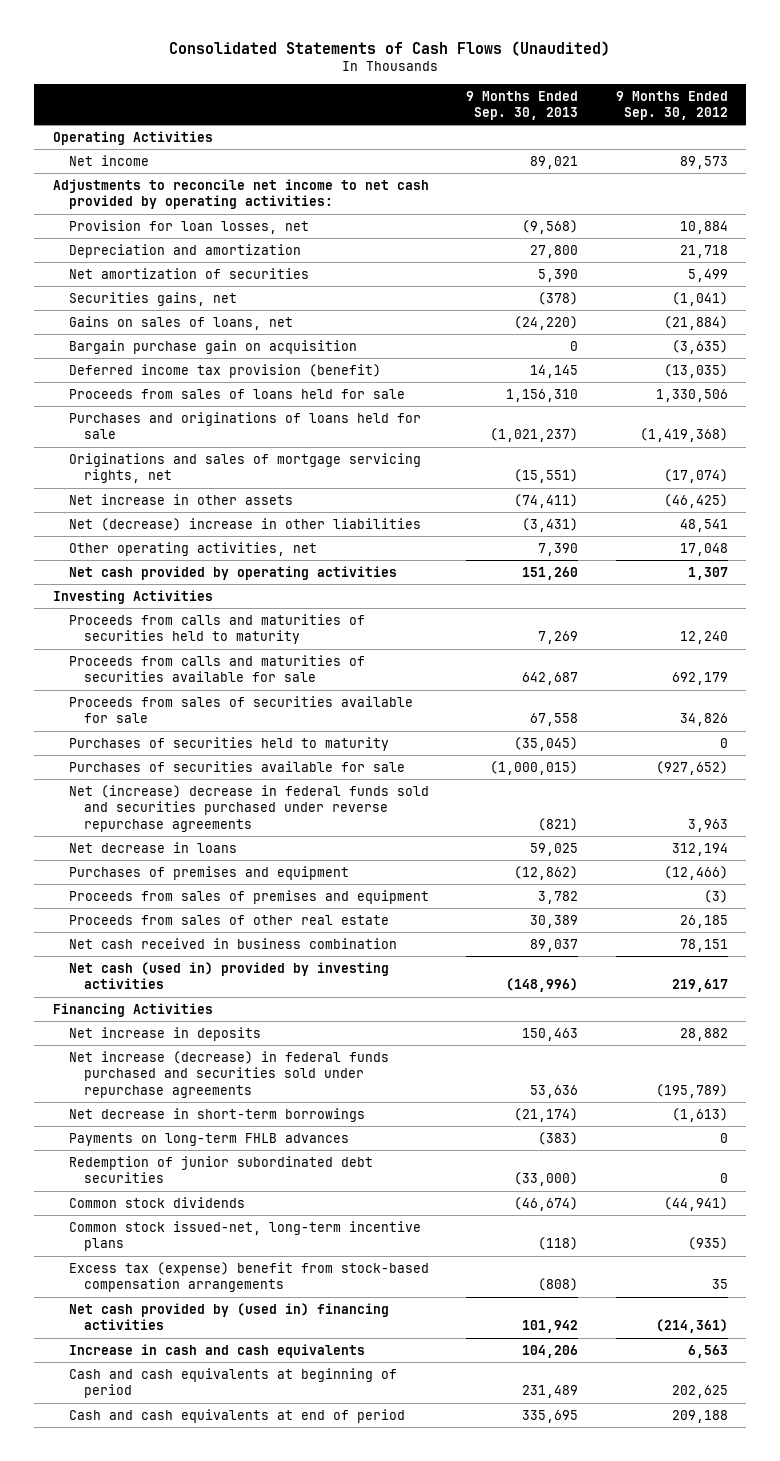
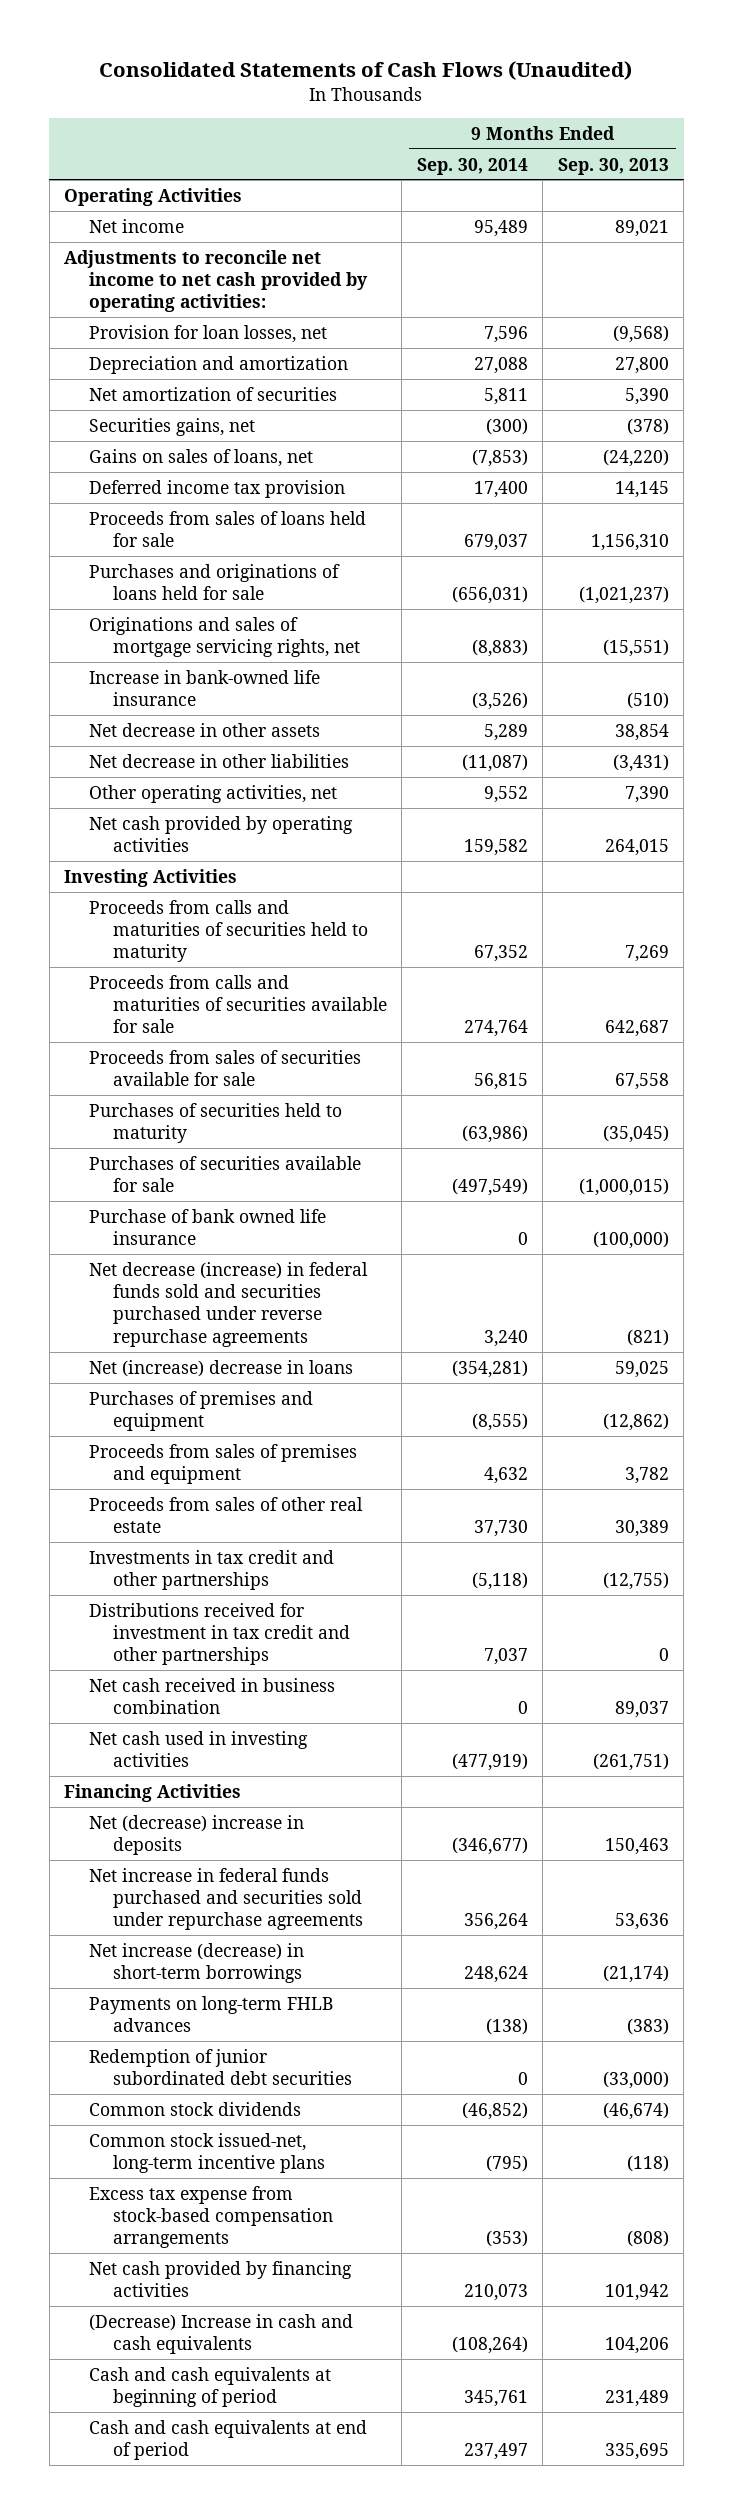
[615,90,728,121] 9 Months Ended Sep. 30, 2012 -> none
none -> [416,157,528,175] Sep. 30, 2014
[68,339,357,354] Bargain purchase gain on acquisition -> none
[68,363,381,378] Deferred income tax provision (benefit) -> [88,479,345,498] Deferred income tax provision
none -> [88,669,320,707] Increase in bank-owned life insurance
[68,493,293,505] Net increase in other assets -> [88,722,320,737] Net decrease in other assets
[514,493,579,508] (74,411) -> [614,723,669,741] 38,854
[68,517,421,531] Net (decrease) increase in other liabilities -> [88,753,349,768] Net decrease in other liabilities
[522,566,579,580] 151,260 -> [604,839,669,857] 264,015
none -> [88,1208,326,1246] Purchase of bank owned life insurance
[68,784,429,832] Net (increase) decrease in federal funds sold and securities purchased under reverse repurchase agreements -> [88,1261,368,1347] Net decrease (increase) in federal funds sold and securities purchased under reverse repurchase agreements
[68,841,237,853] Net decrease in loans -> [88,1359,353,1377] Net (increase) decrease in loans
none -> [88,1549,334,1591] Investments in tax credit and other partnerships
none -> [88,1602,350,1666] Distributions received for investment in tax credit and other partnerships
[68,961,389,990] Net cash (used in) provided by investing activities -> [88,1730,308,1768] Net cash used in investing activities
[506,978,579,993] (148,996) -> [592,1753,669,1772] (261,751)
[68,1026,261,1041] Net increase in deposits -> [88,1814,304,1856] Net (decrease) increase in deposits
[68,1050,389,1098] Net increase (decrease) in federal funds purchased and securities sold under repurchase agreements -> [88,1867,363,1931] Net increase in federal funds purchased and securities sold under repurchase agreements
[68,1107,365,1122] Net decrease in short-term borrowings -> [88,1942,304,1984] Net increase (decrease) in short-term borrowings
[68,1261,429,1293] Excess tax (expense) benefit from stock-based compensation arrangements -> [88,2185,333,2249] Excess tax expense from stock-based compensation arrangements
[68,1302,389,1331] Net cash provided by (used in) financing activities -> [88,2260,352,2298] Net cash provided by financing activities
[68,1343,365,1358] Increase in cash and cash equivalents -> [88,2313,353,2355] (Decrease) Increase in cash and cash equivalents

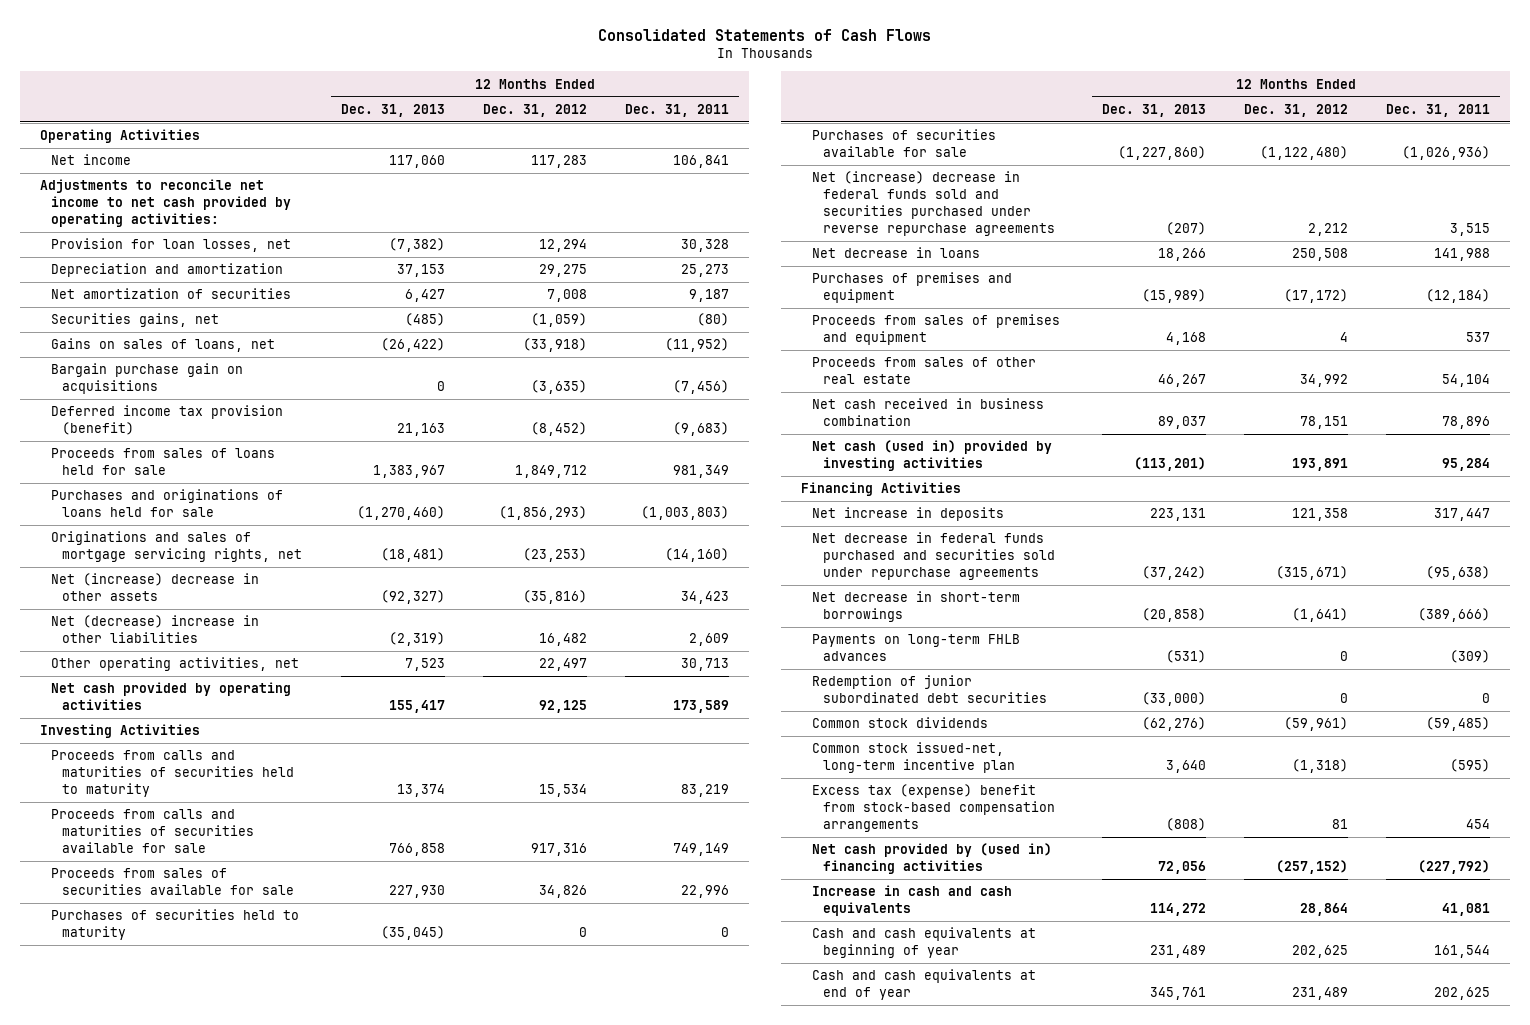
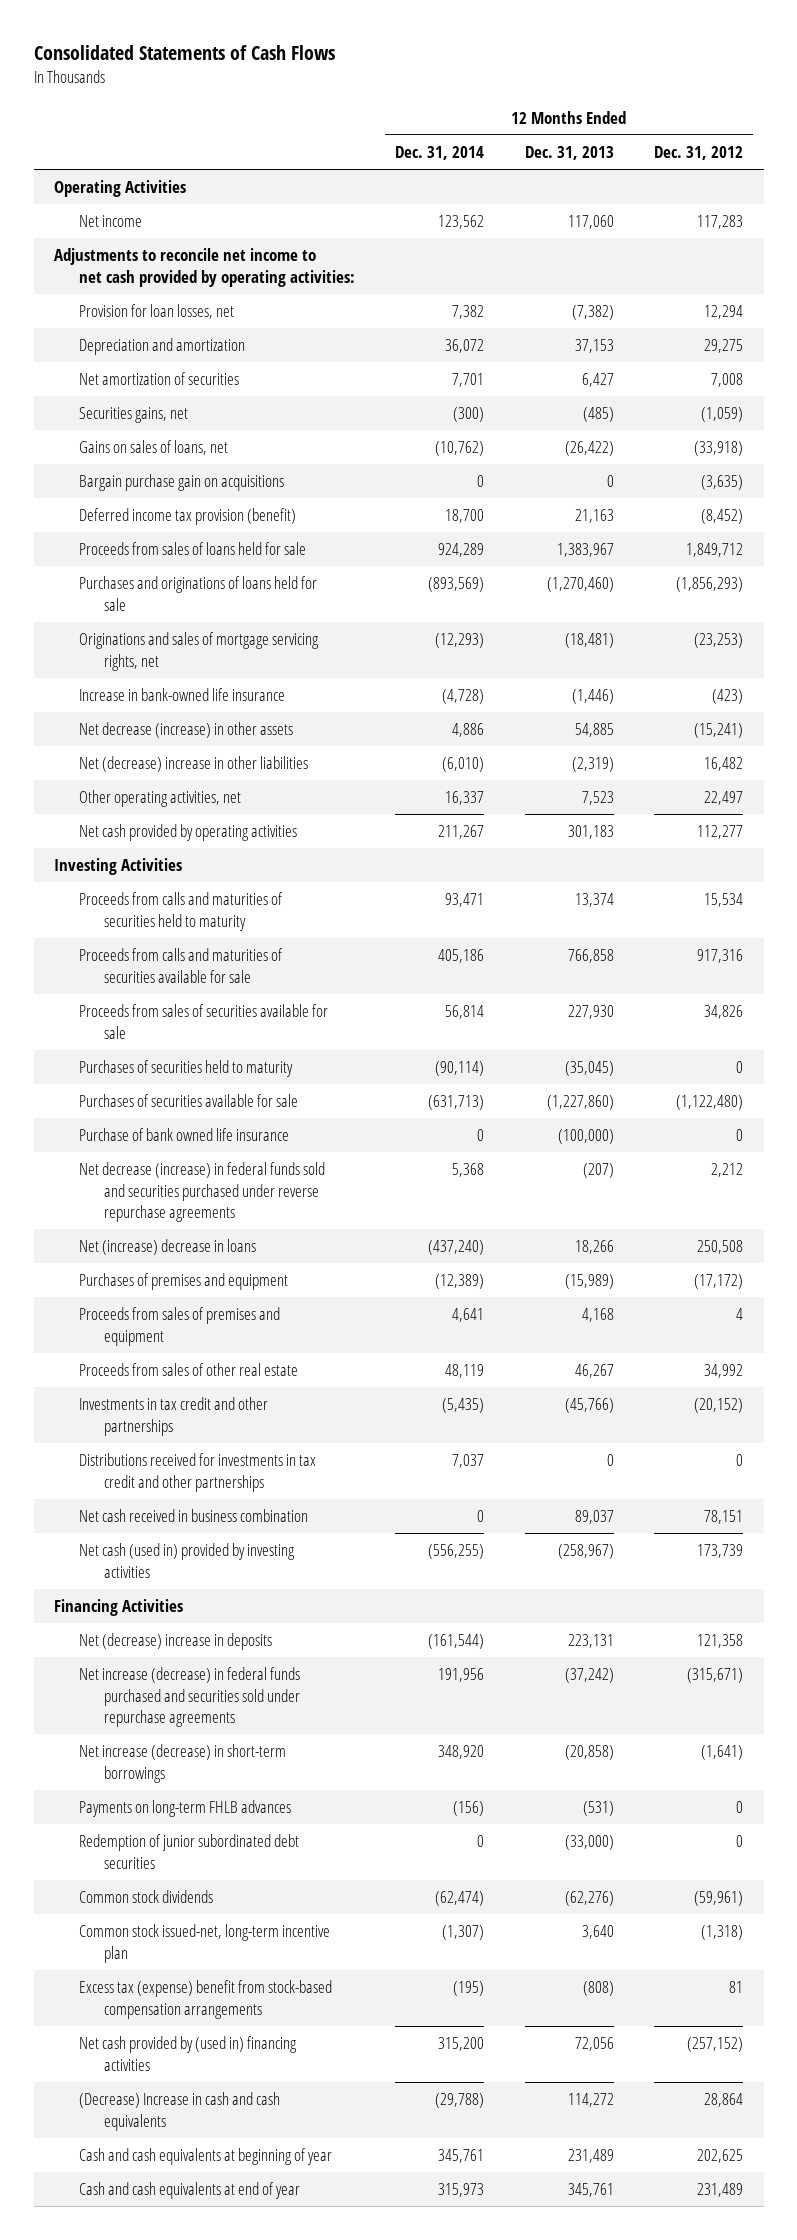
[625,103,730,117] Dec. 31, 2011 -> none
none -> [395,146,485,161] Dec. 31, 2014
none -> [78,688,285,702] Increase in bank-owned life insurance
[50,573,259,602] Net (increase) decrease in other assets -> [78,722,293,739] Net decrease (increase) in other assets
[380,590,445,605] (92,327) -> [574,723,614,738] 54,885
[522,590,587,605] (35,816) -> [694,723,744,739] (15,241)
[388,700,445,714] 155,417 -> [567,825,614,840] 301,183
[538,700,587,714] 92,125 -> [697,825,744,840] 112,277
none -> [78,1128,289,1142] Purchase of bank owned life insurance
[811,171,1056,237] Net (increase) decrease in federal funds sold and securities purchased under reverse repurchase agreements -> [78,1162,325,1223] Net decrease (increase) in federal funds sold and securities purchased under reverse repurchase agreements
[811,247,980,259] Net decrease in loans -> [78,1239,256,1256] Net (increase) decrease in loans
none -> [78,1397,268,1436] Investments in tax credit and other partnerships
none -> [78,1453,316,1492] Distributions received for investments in tax credit and other partnerships
[1133,457,1206,472] (113,201) -> [557,1544,614,1560] (258,967)
[1292,458,1349,472] 193,891 -> [697,1544,744,1559] 173,739
[811,507,1004,522] Net increase in deposits -> [78,1633,272,1651] Net (decrease) increase in deposits
[811,532,1056,581] Net decrease in federal funds purchased and securities sold under repurchase agreements -> [78,1667,300,1728] Net increase (decrease) in federal funds purchased and securities sold under repurchase agreements
[811,591,1020,623] Net decrease in short-term borrowings -> [78,1744,286,1783] Net increase (decrease) in short-term borrowings
[811,885,1012,917] Increase in cash and cash equivalents -> [78,2092,280,2131] (Decrease) Increase in cash and cash equivalents

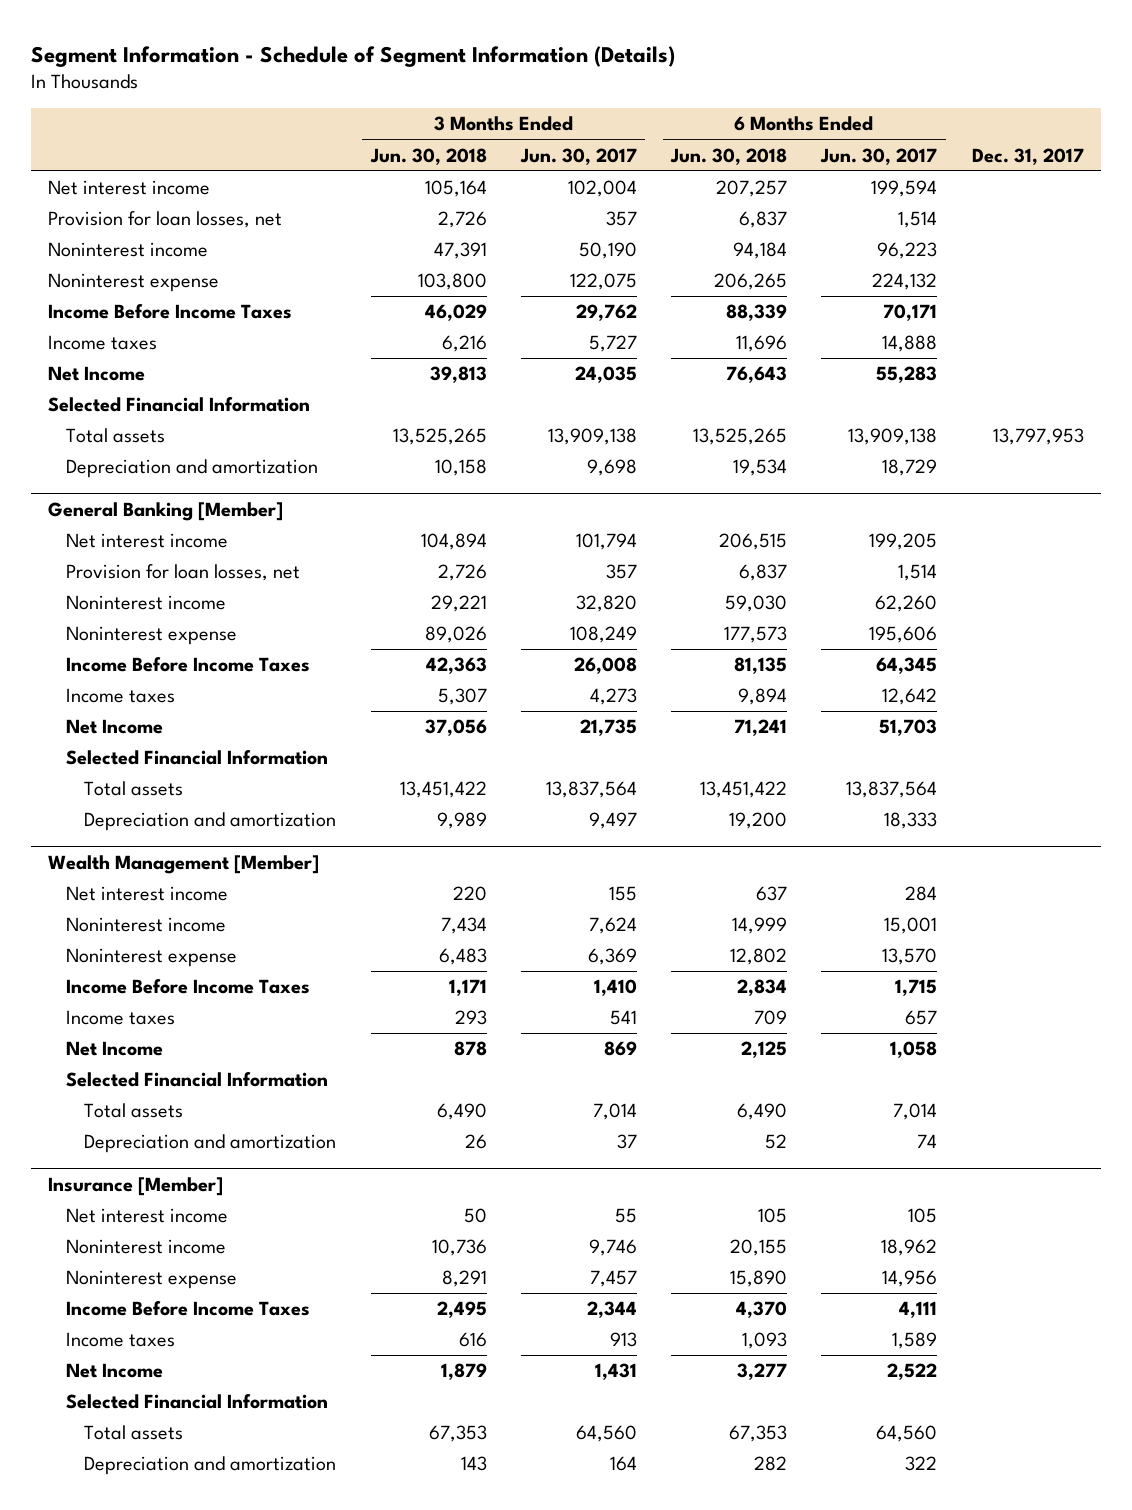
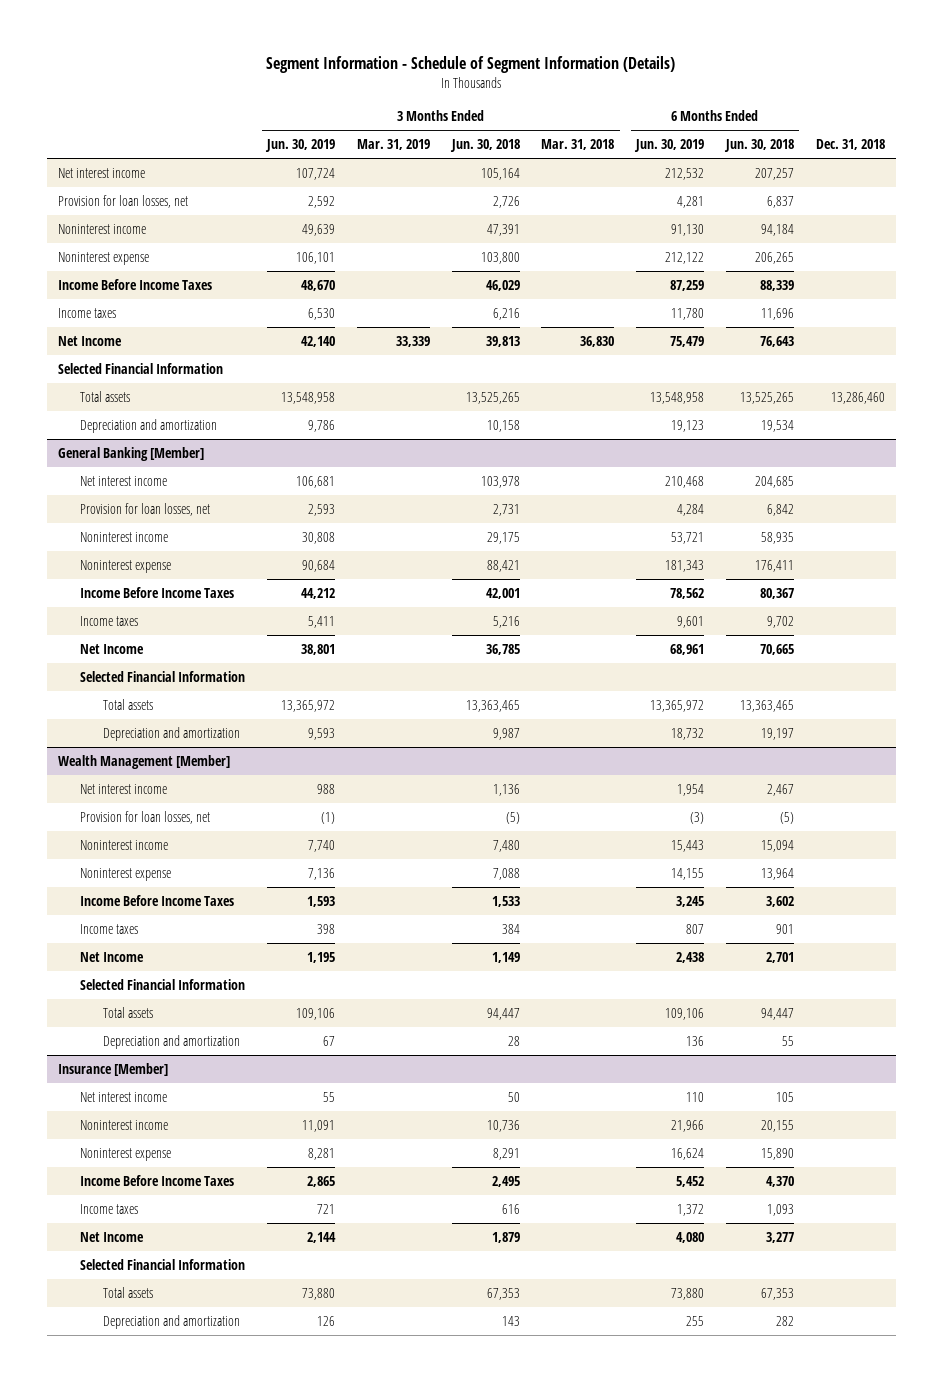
[519,147,637,165] Jun. 30, 2017 -> none
[820,147,938,165] Jun. 30, 2017 -> none
[971,147,1084,165] Dec. 31, 2017 -> none
none -> [265,139,336,153] Jun. 30, 2019
none -> [356,139,430,151] Mar. 31, 2019
none -> [541,139,615,151] Mar. 31, 2018
none -> [634,139,705,153] Jun. 30, 2019
none -> [815,139,885,151] Dec. 31, 2018
[420,533,487,551] 104,894 -> [480,476,520,489] 103,978
[719,533,788,551] 206,515 -> [754,476,794,489] 204,685
[437,564,487,582] 2,726 -> [492,504,520,517] 2,731
[739,564,788,582] 6,837 -> [766,504,794,517] 6,842
[430,595,487,613] 29,221 -> [486,532,520,545] 29,175
[725,595,788,613] 59,030 -> [760,532,794,545] 58,935
[424,626,487,644] 89,026 -> [486,560,520,573] 88,421
[724,626,788,644] 177,573 -> [754,560,794,573] 176,411
[425,657,487,675] 42,363 -> [485,588,520,600] 42,001
[734,657,788,675] 81,135 -> [759,588,794,600] 80,367
[437,688,487,706] 5,307 -> [492,616,520,629] 5,216
[738,688,788,706] 9,894 -> [766,616,794,629] 9,702
[424,719,487,737] 37,056 -> [485,644,520,656] 36,785
[734,719,788,737] 71,241 -> [759,644,794,656] 70,665
[399,781,487,799] 13,451,422 -> [465,700,520,713] 13,363,465
[700,781,788,799] 13,451,422 -> [739,700,794,713] 13,363,465
[436,812,487,830] 9,989 -> [492,728,520,741] 9,987
[729,812,788,830] 19,200 -> [760,728,794,741] 19,197
[452,886,487,902] 220 -> [492,784,520,797] 1,136
[756,886,788,902] 637 -> [766,784,794,797] 2,467
none -> [80,811,211,825] Provision for loan losses, net
[440,917,487,935] 7,434 -> [492,840,520,853] 7,480
[732,917,788,935] 14,999 -> [760,840,794,853] 15,094
[438,948,487,966] 6,483 -> [492,868,520,881] 7,088
[730,948,788,966] 12,802 -> [760,868,794,881] 13,964
[448,979,487,997] 1,171 -> [491,896,520,908] 1,533
[737,979,788,997] 2,834 -> [765,896,794,908] 3,602
[454,1010,487,1026] 293 -> [501,924,520,935] 384
[754,1010,788,1026] 709 -> [775,924,794,935] 901
[453,1041,487,1057] 878 -> [491,952,520,964] 1,149
[741,1041,788,1059] 2,125 -> [765,952,794,964] 2,701
[436,1103,487,1121] 6,490 -> [486,1008,520,1021] 94,447
[737,1103,788,1121] 6,490 -> [760,1008,794,1021] 94,447
[464,1134,487,1150] 26 -> [507,1036,520,1047] 28
[765,1134,788,1150] 52 -> [781,1036,794,1047] 55

